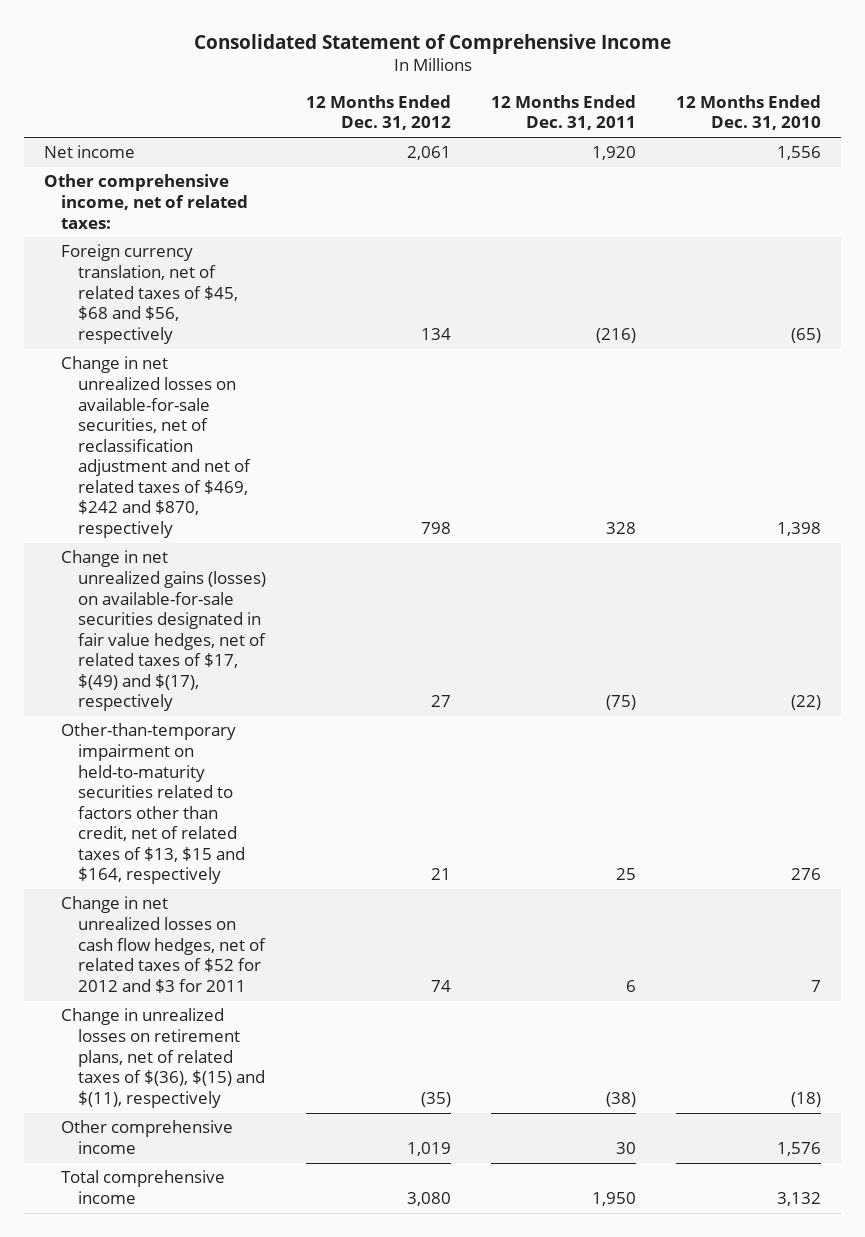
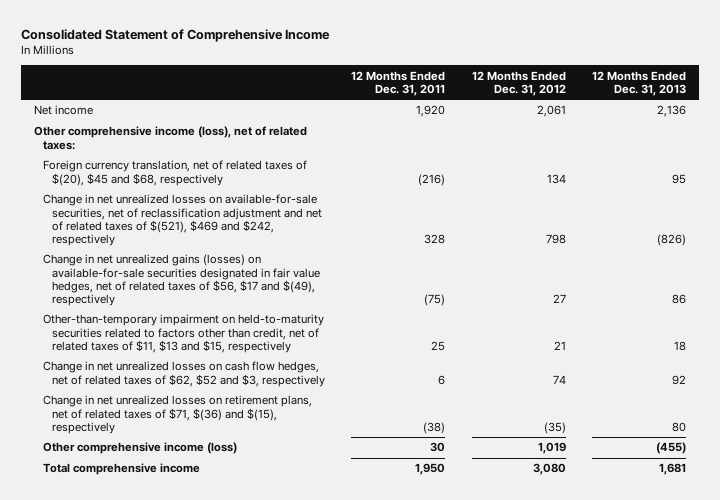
[676,94,822,131] 12 Months Ended Dec. 31, 2010 -> none
none -> [591,70,686,96] 12 Months Ended Dec. 31, 2013
[43,174,249,229] Other comprehensive income, net of related taxes: -> [34,126,308,150] Other comprehensive income (loss), net of related taxes:
[61,244,239,344] Foreign currency translation, net of related taxes of $45, $68 and $56, respectively -> [43,160,308,186] Foreign currency translation, net of related taxes of $(20), $45 and $68, respectively
[61,356,252,538] Change in net unrealized losses on available-for-sale securities, net of reclassification adjustment and net of related taxes of $469, $242 and $870, respectively -> [43,194,322,246] Change in net unrealized losses on available-for-sale securities, net of reclassification adjustment and net of related taxes of $(521), $469 and $242, respectively
[61,550,267,712] Change in net unrealized gains (losses) on available-for-sale securities designated in fair value hedges, net of related taxes of $17, $(49) and $(17), respectively -> [43,254,320,306] Change in net unrealized gains (losses) on available-for-sale securities designated in fair value hedges, net of related taxes of $56, $17 and $(49), respectively
[61,723,246,885] Other-than-temporary impairment on held-to-maturity securities related to factors other than credit, net of related taxes of $13, $15 and $164, respectively -> [43,314,325,353] Other-than-temporary impairment on held-to-maturity securities related to factors other than credit, net of related taxes of $11, $13 and $15, respectively
[61,896,267,993] Change in net unrealized losses on cash flow hedges, net of related taxes of $52 for 2012 and $3 for 2011 -> [43,361,325,387] Change in net unrealized losses on cash flow hedges, net of related taxes of $62, $52 and $3, respectively
[61,1008,266,1108] Change in unrealized losses on retirement plans, net of related taxes of $(36), $(15) and $(11), respectively -> [43,395,313,434] Change in net unrealized losses on retirement plans, net of related taxes of $71, $(36) and $(15), respectively
[61,1120,234,1154] Other comprehensive income -> [43,442,238,455] Other comprehensive income (loss)

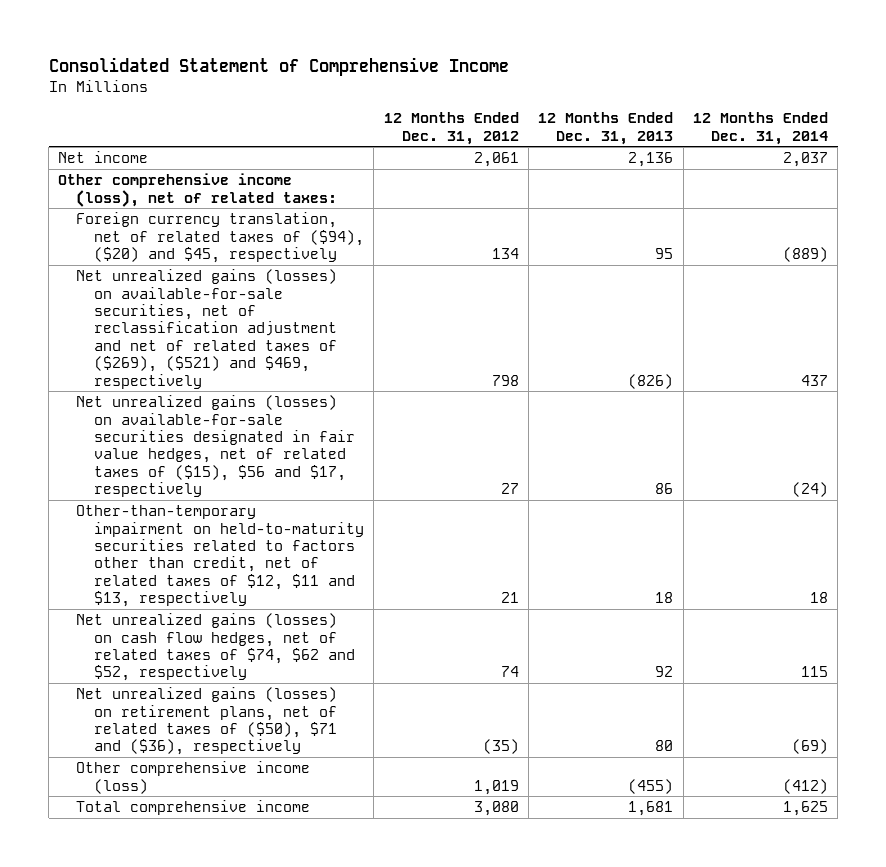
[351,70,446,96] 12 Months Ended Dec. 31, 2011 -> none
none -> [693,112,829,145] 12 Months Ended Dec. 31, 2014
[43,160,308,186] Foreign currency translation, net of related taxes of $(20), $45 and $68, respectively -> [76,212,365,263] Foreign currency translation, net of related taxes of ($94), ($20) and $45, respectively
[43,194,322,246] Change in net unrealized losses on available-for-sale securities, net of reclassification adjustment and net of related taxes of $(521), $469 and $242, respectively -> [76,269,338,389] Net unrealized gains (losses) on available-for-sale securities, net of reclassification adjustment and net of related taxes of ($269), ($521) and $469, respectively
[43,254,320,306] Change in net unrealized gains (losses) on available-for-sale securities designated in fair value hedges, net of related taxes of $56, $17 and $(49), respectively -> [76,395,356,498] Net unrealized gains (losses) on available-for-sale securities designated in fair value hedges, net of related taxes of ($15), $56 and $17, respectively
[43,314,325,353] Other-than-temporary impairment on held-to-maturity securities related to factors other than credit, net of related taxes of $11, $13 and $15, respectively -> [76,505,365,608] Other-than-temporary impairment on held-to-maturity securities related to factors other than credit, net of related taxes of $12, $11 and $13, respectively
[43,361,325,387] Change in net unrealized losses on cash flow hedges, net of related taxes of $62, $52 and $3, respectively -> [76,613,356,682] Net unrealized gains (losses) on cash flow hedges, net of related taxes of $74, $62 and $52, respectively
[43,395,313,434] Change in net unrealized losses on retirement plans, net of related taxes of $71, $(36) and $(15), respectively -> [76,687,338,756] Net unrealized gains (losses) on retirement plans, net of related taxes of ($50), $71 and ($36), respectively

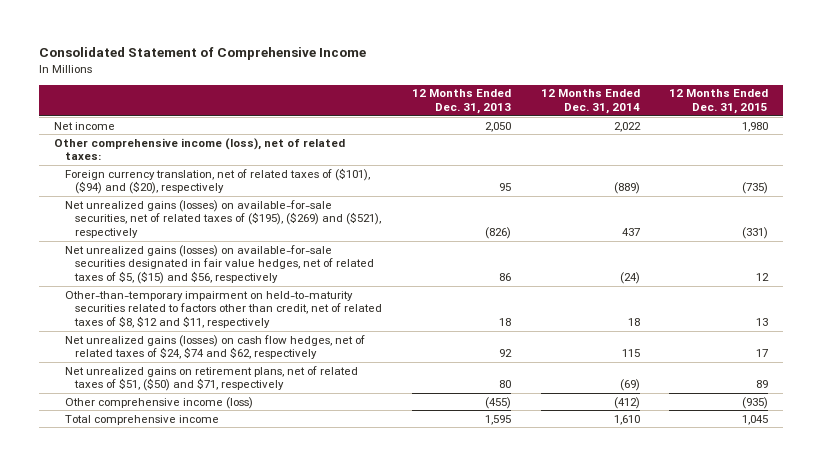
[383,112,519,145] 12 Months Ended Dec. 31, 2012 -> none
none -> [669,89,769,115] 12 Months Ended Dec. 31, 2015
[628,152,674,168] 2,136 -> [484,121,511,132] 2,050
[783,152,829,168] 2,037 -> [613,121,641,132] 2,022
[76,212,365,263] Foreign currency translation, net of related taxes of ($94), ($20) and $45, respectively -> [64,167,370,195] Foreign currency translation, net of related taxes of ($101), ($94) and ($20), respectively
[76,269,338,389] Net unrealized gains (losses) on available-for-sale securities, net of reclassification adjustment and net of related taxes of ($269), ($521) and $469, respectively -> [64,199,382,239] Net unrealized gains (losses) on available-for-sale securities, net of related taxes of ($195), ($269) and ($521), respectively
[76,395,356,498] Net unrealized gains (losses) on available-for-sale securities designated in fair value hedges, net of related taxes of ($15), $56 and $17, respectively -> [64,244,375,285] Net unrealized gains (losses) on available-for-sale securities designated in fair value hedges, net of related taxes of $5, ($15) and $56, respectively
[76,505,365,608] Other-than-temporary impairment on held-to-maturity securities related to factors other than credit, net of related taxes of $12, $11 and $13, respectively -> [64,290,383,329] Other-than-temporary impairment on held-to-maturity securities related to factors other than credit, net of related taxes of $8, $12 and $11, respectively
[76,613,356,682] Net unrealized gains (losses) on cash flow hedges, net of related taxes of $74, $62 and $52, respectively -> [64,334,365,360] Net unrealized gains (losses) on cash flow hedges, net of related taxes of $24, $74 and $62, respectively
[76,687,338,756] Net unrealized gains (losses) on retirement plans, net of related taxes of ($50), $71 and ($36), respectively -> [64,365,358,392] Net unrealized gains on retirement plans, net of related taxes of $51, ($50) and $71, respectively
[628,801,674,817] 1,681 -> [484,414,511,425] 1,595
[783,801,829,817] 1,625 -> [613,414,640,425] 1,610

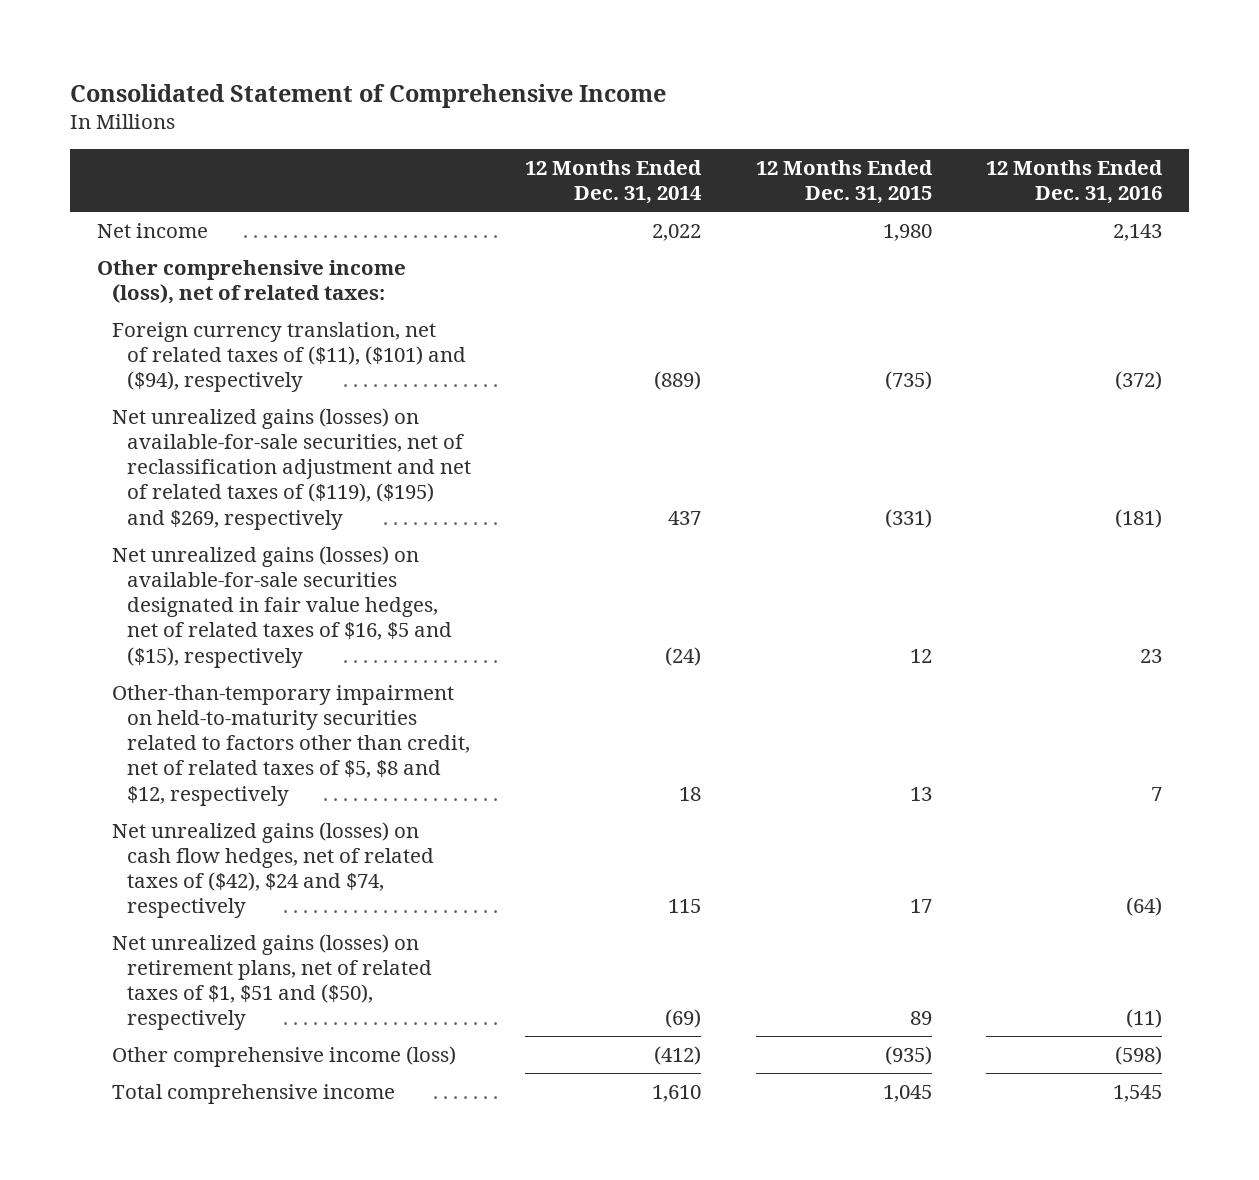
[411,89,511,115] 12 Months Ended Dec. 31, 2013 -> none
none -> [985,160,1163,205] 12 Months Ended Dec. 31, 2016
[64,167,370,195] Foreign currency translation, net of related taxes of ($101), ($94) and ($20), respectively -> [112,321,467,393] Foreign currency translation, net of related taxes of ($11), ($101) and ($94), respectively
[64,199,382,239] Net unrealized gains (losses) on available-for-sale securities, net of related taxes of ($195), ($269) and ($521), respectively -> [112,407,472,530] Net unrealized gains (losses) on available-for-sale securities, net of reclassification adjustment and net of related taxes of ($119), ($195) and $269, respectively
[64,244,375,285] Net unrealized gains (losses) on available-for-sale securities designated in fair value hedges, net of related taxes of $5, ($15) and $56, respectively -> [112,545,453,668] Net unrealized gains (losses) on available-for-sale securities designated in fair value hedges, net of related taxes of $16, $5 and ($15), respectively
[64,290,383,329] Other-than-temporary impairment on held-to-maturity securities related to factors other than credit, net of related taxes of $8, $12 and $11, respectively -> [112,684,471,806] Other-than-temporary impairment on held-to-maturity securities related to factors other than credit, net of related taxes of $5, $8 and $12, respectively
[64,334,365,360] Net unrealized gains (losses) on cash flow hedges, net of related taxes of $24, $74 and $62, respectively -> [112,821,435,919] Net unrealized gains (losses) on cash flow hedges, net of related taxes of ($42), $24 and $74, respectively
[64,365,358,392] Net unrealized gains on retirement plans, net of related taxes of $51, ($50) and $71, respectively -> [112,933,433,1031] Net unrealized gains (losses) on retirement plans, net of related taxes of $1, $51 and ($50), respectively

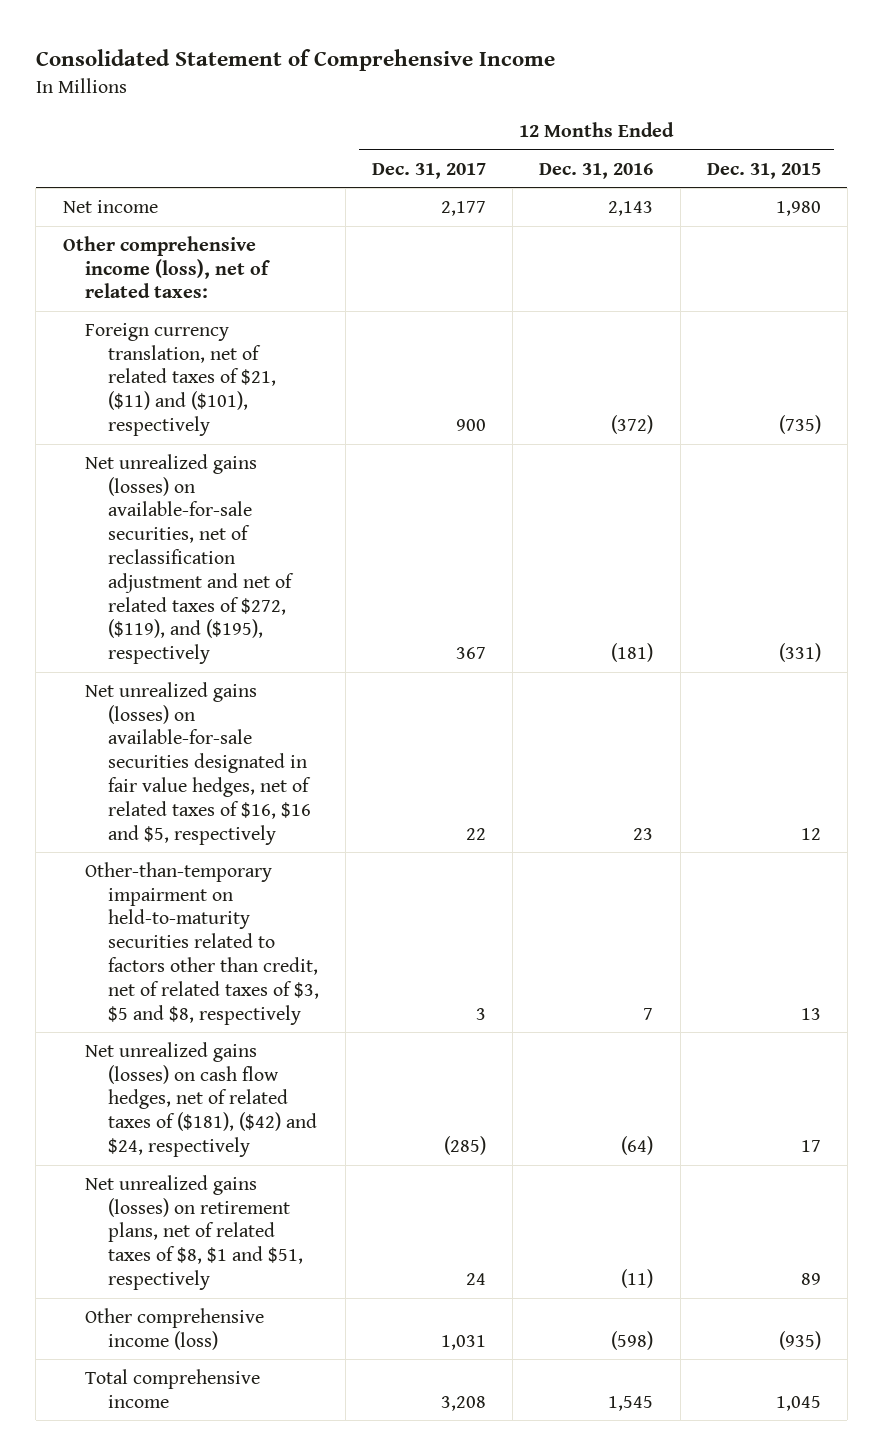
[525,160,703,205] 12 Months Ended Dec. 31, 2014 -> none
none -> [372,162,487,179] Dec. 31, 2017
[112,321,467,393] Foreign currency translation, net of related taxes of ($11), ($101) and ($94), respectively -> [85,322,276,437] Foreign currency translation, net of related taxes of $21, ($11) and ($101), respectively
[112,407,472,530] Net unrealized gains (losses) on available-for-sale securities, net of reclassification adjustment and net of related taxes of ($119), ($195) and $269, respectively -> [85,453,294,665] Net unrealized gains (losses) on available-for-sale securities, net of reclassification adjustment and net of related taxes of $272, ($119), and ($195), respectively
[112,545,453,668] Net unrealized gains (losses) on available-for-sale securities designated in fair value hedges, net of related taxes of $16, $5 and ($15), respectively -> [85,681,311,845] Net unrealized gains (losses) on available-for-sale securities designated in fair value hedges, net of related taxes of $16, $16 and $5, respectively
[112,684,471,806] Other-than-temporary impairment on held-to-maturity securities related to factors other than credit, net of related taxes of $5, $8 and $12, respectively -> [85,861,319,1025] Other-than-temporary impairment on held-to-maturity securities related to factors other than credit, net of related taxes of $3, $5 and $8, respectively
[112,821,435,919] Net unrealized gains (losses) on cash flow hedges, net of related taxes of ($42), $24 and $74, respectively -> [85,1041,317,1158] Net unrealized gains (losses) on cash flow hedges, net of related taxes of ($181), ($42) and $24, respectively
[112,933,433,1031] Net unrealized gains (losses) on retirement plans, net of related taxes of $1, $51 and ($50), respectively -> [85,1174,303,1291] Net unrealized gains (losses) on retirement plans, net of related taxes of $8, $1 and $51, respectively

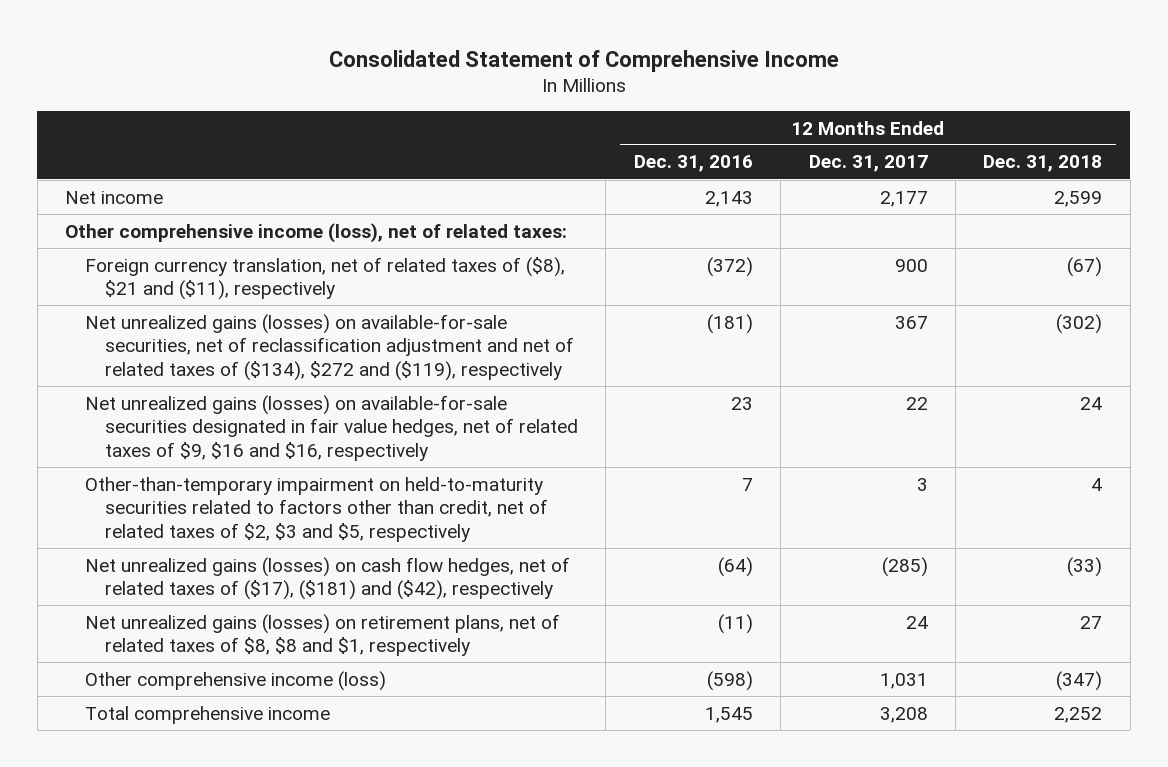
[706,162,821,179] Dec. 31, 2015 -> none
none -> [983,155,1103,173] Dec. 31, 2018
[85,322,276,437] Foreign currency translation, net of related taxes of $21, ($11) and ($101), respectively -> [84,256,565,301] Foreign currency translation, net of related taxes of ($8), $21 and ($11), respectively
[85,453,294,665] Net unrealized gains (losses) on available-for-sale securities, net of reclassification adjustment and net of related taxes of $272, ($119), and ($195), respectively -> [84,313,574,382] Net unrealized gains (losses) on available-for-sale securities, net of reclassification adjustment and net of related taxes of ($134), $272 and ($119), respectively
[85,681,311,845] Net unrealized gains (losses) on available-for-sale securities designated in fair value hedges, net of related taxes of $16, $16 and $5, respectively -> [84,394,578,462] Net unrealized gains (losses) on available-for-sale securities designated in fair value hedges, net of related taxes of $9, $16 and $16, respectively
[85,861,319,1025] Other-than-temporary impairment on held-to-maturity securities related to factors other than credit, net of related taxes of $3, $5 and $8, respectively -> [84,476,548,543] Other-than-temporary impairment on held-to-maturity securities related to factors other than credit, net of related taxes of $2, $3 and $5, respectively
[85,1041,317,1158] Net unrealized gains (losses) on cash flow hedges, net of related taxes of ($181), ($42) and $24, respectively -> [84,556,570,601] Net unrealized gains (losses) on cash flow hedges, net of related taxes of ($17), ($181) and ($42), respectively
[85,1174,303,1291] Net unrealized gains (losses) on retirement plans, net of related taxes of $8, $1 and $51, respectively -> [84,613,560,657] Net unrealized gains (losses) on retirement plans, net of related taxes of $8, $8 and $1, respectively

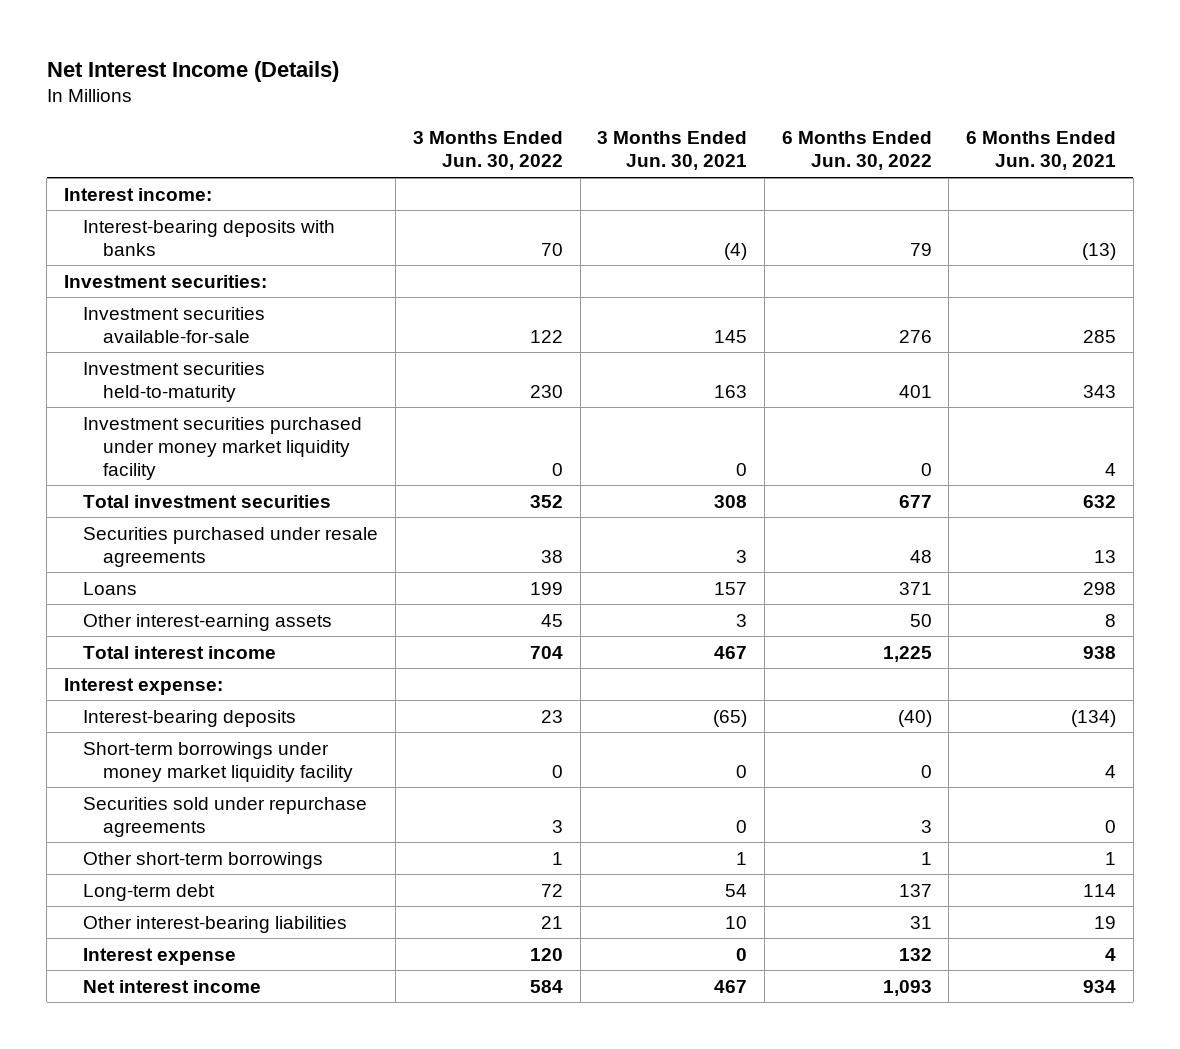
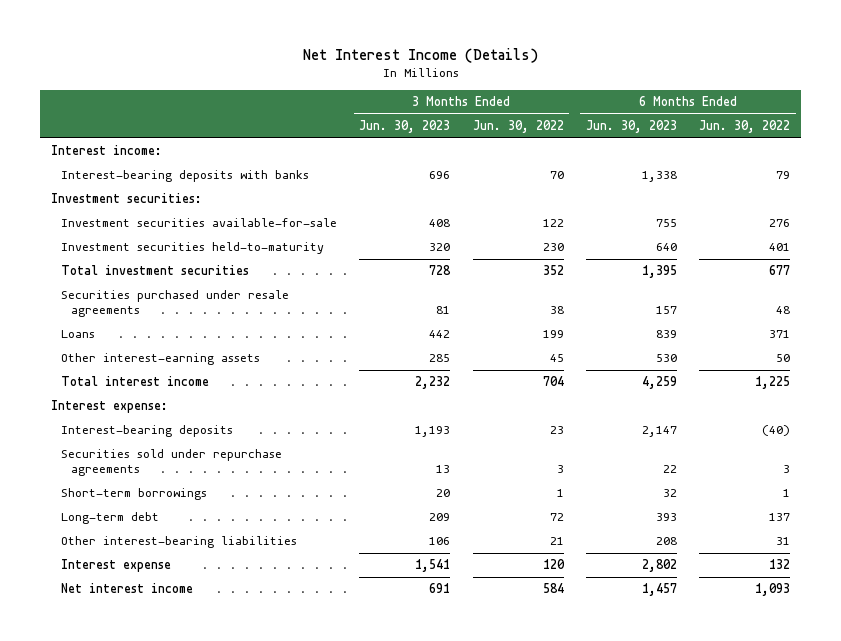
[597,131,748,171] 3 Months Ended Jun. 30, 2021 -> none
[966,131,1117,171] 6 Months Ended Jun. 30, 2021 -> none
none -> [359,119,451,133] Jun. 30, 2023
none -> [585,119,677,133] Jun. 30, 2023
[83,416,363,480] Investment securities purchased under money market liquidity facility -> none
[83,741,353,782] Short-term borrowings under money market liquidity facility -> none
[83,851,324,869] Other short-term borrowings -> [61,488,208,501] Short-term borrowings

